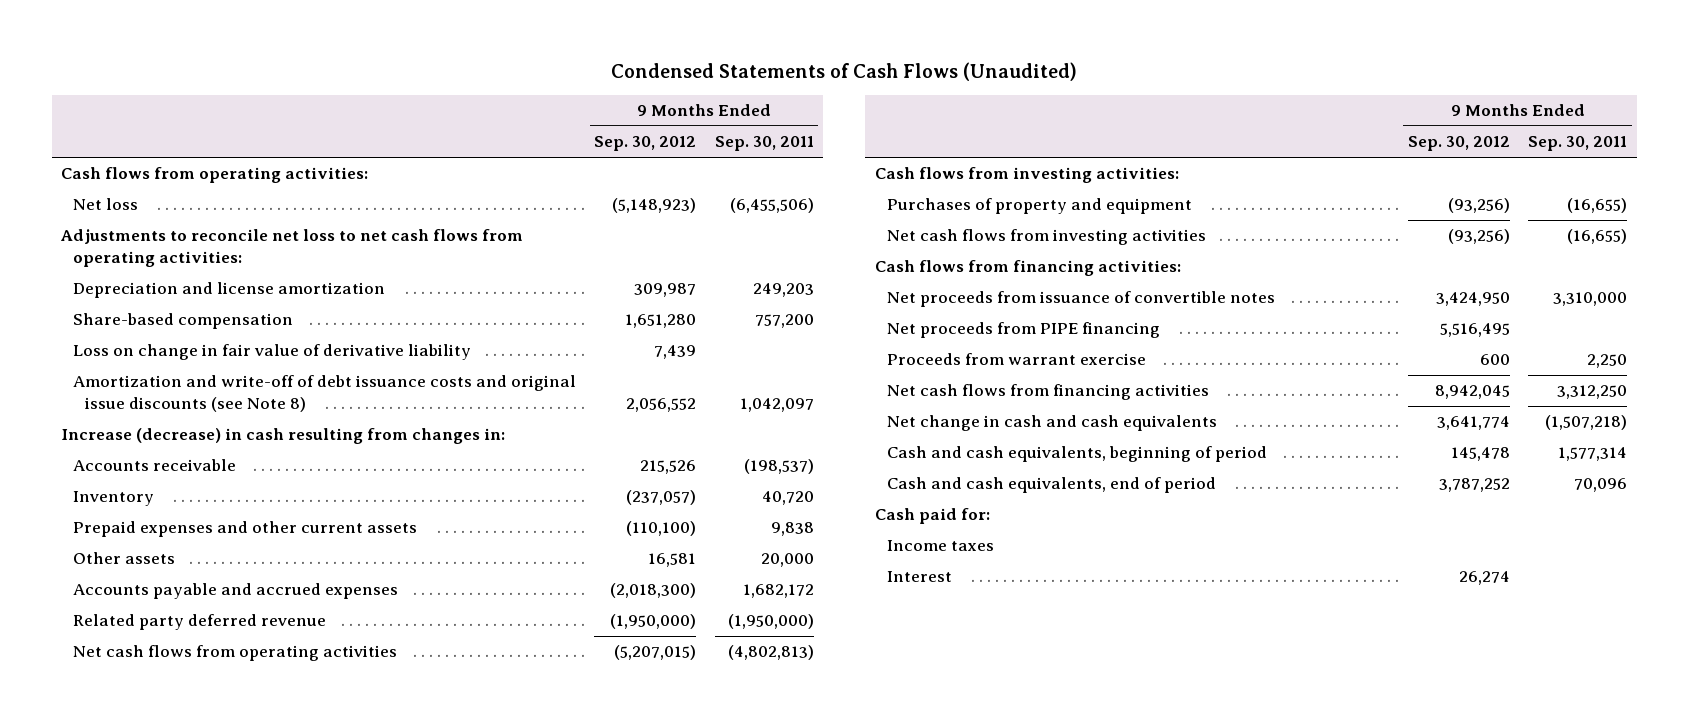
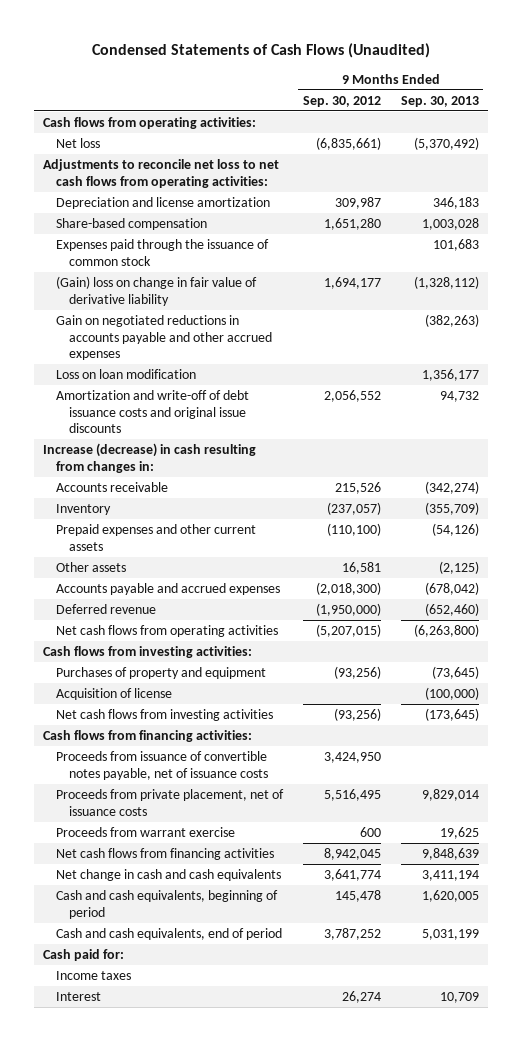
[714,136,814,152] Sep. 30, 2011 -> none
none -> [400,95,479,107] Sep. 30, 2013
[612,198,697,214] (5,148,923) -> [315,136,381,150] (6,835,661)
none -> [56,238,270,266] Expenses paid through the issuance of common stock
[73,344,472,361] Loss on change in fair value of derivative liability -> [56,275,258,306] (Gain) loss on change in fair value of derivative liability
[654,345,697,360] 7,439 -> [323,276,381,289] 1,694,177
none -> [56,314,272,361] Gain on negotiated reductions in accounts payable and other accrued expenses
none -> [56,368,197,379] Loss on loan modification
[73,375,577,412] Amortization and write-off of debt issuance costs and original issue discounts (see Note 8) -> [56,389,250,434] Amortization and write-off of debt issuance costs and original issue discounts
[73,614,327,631] Related party deferred revenue -> [56,603,157,614] Deferred revenue
none -> [56,687,173,700] Acquisition of license
[886,291,1275,308] Net proceeds from issuance of convertible notes -> [56,750,268,780] Proceeds from issuance of convertible notes payable, net of issuance costs
[886,322,1160,339] Net proceeds from PIPE financing -> [56,788,285,816] Proceeds from private placement, net of issuance costs

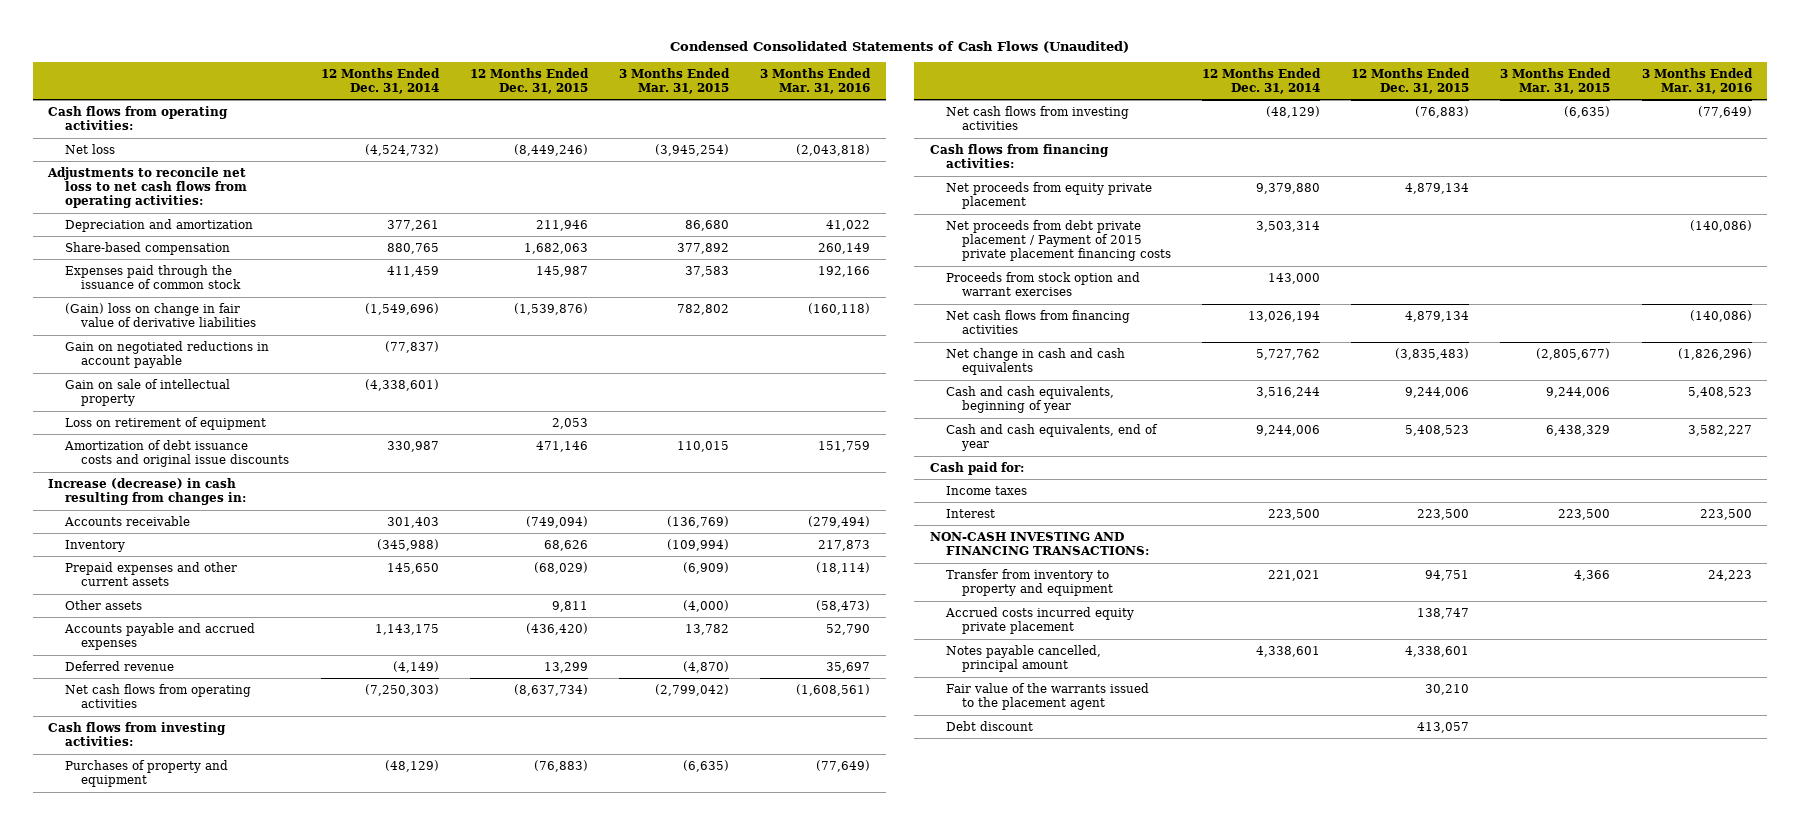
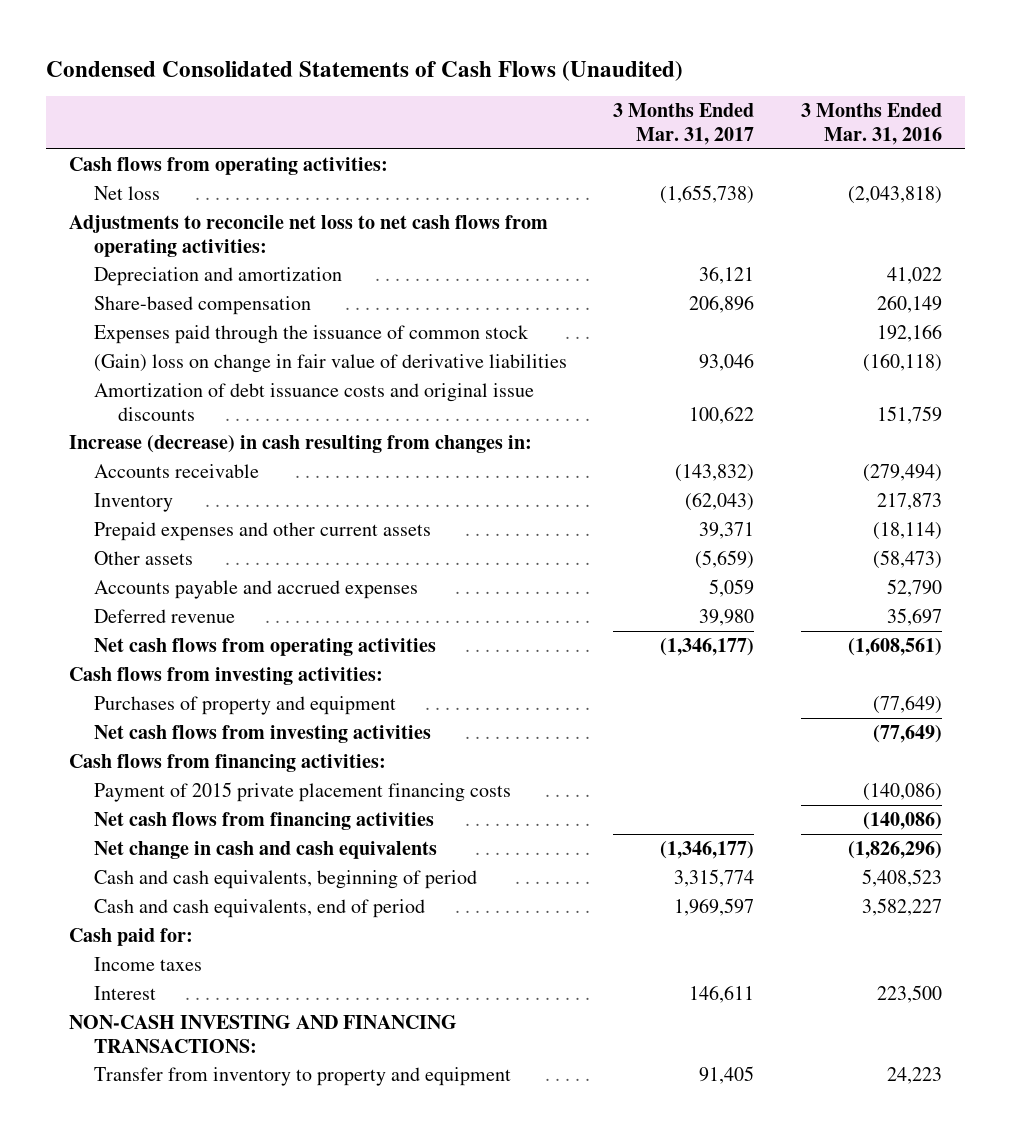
[321,67,441,94] 12 Months Ended Dec. 31, 2014 -> none
[470,67,590,94] 12 Months Ended Dec. 31, 2015 -> none
[619,67,731,94] 3 Months Ended Mar. 31, 2015 -> none
none -> [613,103,755,145] 3 Months Ended Mar. 31, 2017
[64,340,269,369] Gain on negotiated reductions in account payable -> none
[64,378,230,407] Gain on sale of intellectual property -> none
[64,416,266,430] Loss on retirement of equipment -> none
[945,181,1152,210] Net proceeds from equity private placement -> none
[945,271,1140,297] Proceeds from stock option and warrant exercises -> none
[945,219,1172,262] Net proceeds from debt private placement / Payment of 2015 private placement financing costs -> [93,782,511,803] Payment of 2015 private placement financing costs
[945,385,1114,414] Cash and cash equivalents, beginning of year -> [93,870,477,890] Cash and cash equivalents, beginning of period
[945,423,1158,452] Cash and cash equivalents, end of year -> [93,899,425,919] Cash and cash equivalents, end of period
[944,606,1134,635] Accrued costs incurred equity private placement -> none
[945,644,1101,673] Notes payable cancelled, principal amount -> none
[945,682,1149,711] Fair value of the warrants issued to the placement agent -> none
[945,720,1033,731] Debt discount -> none

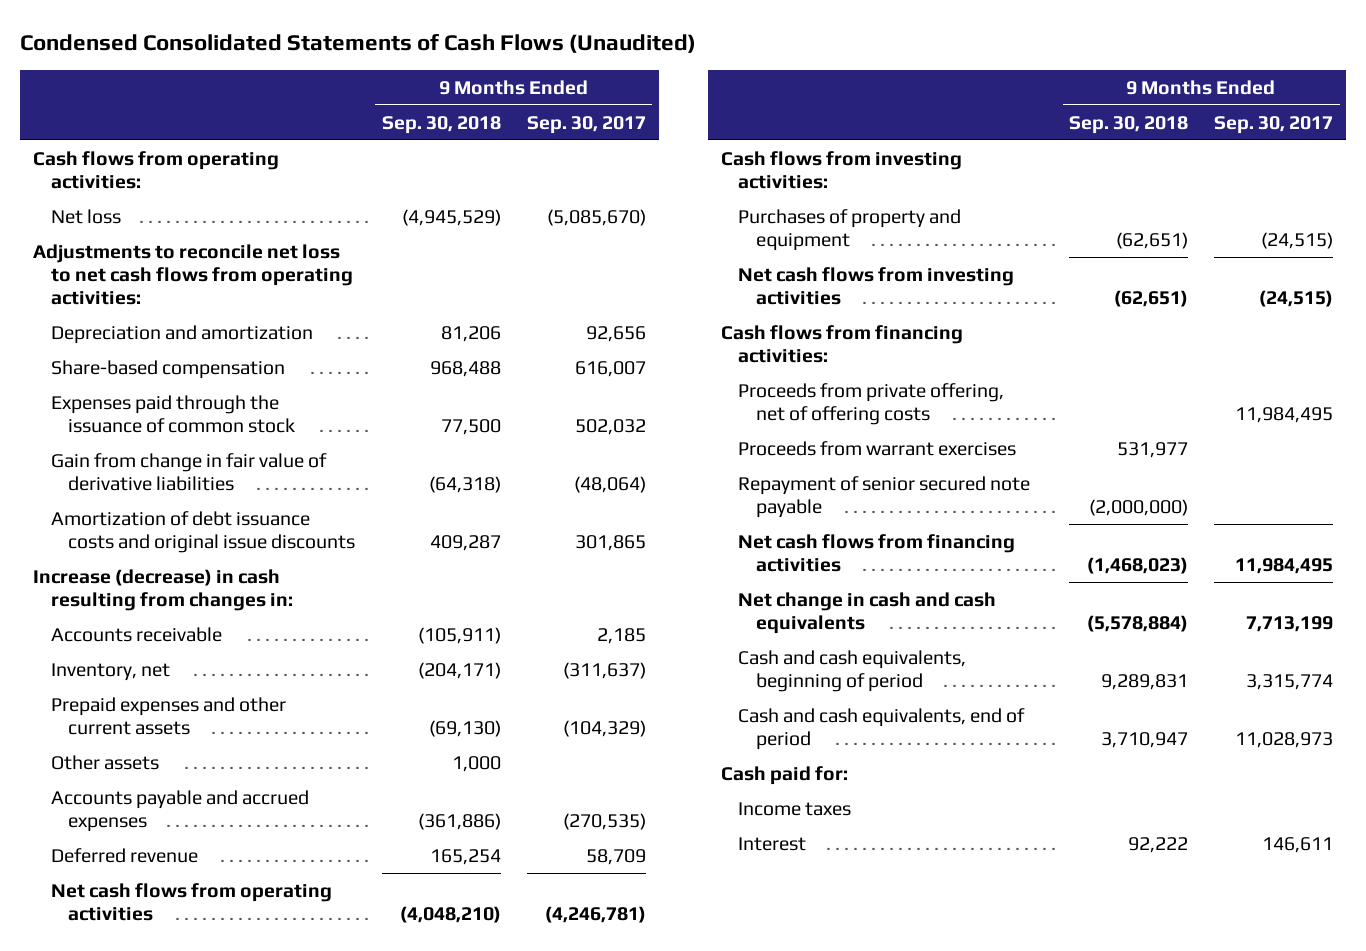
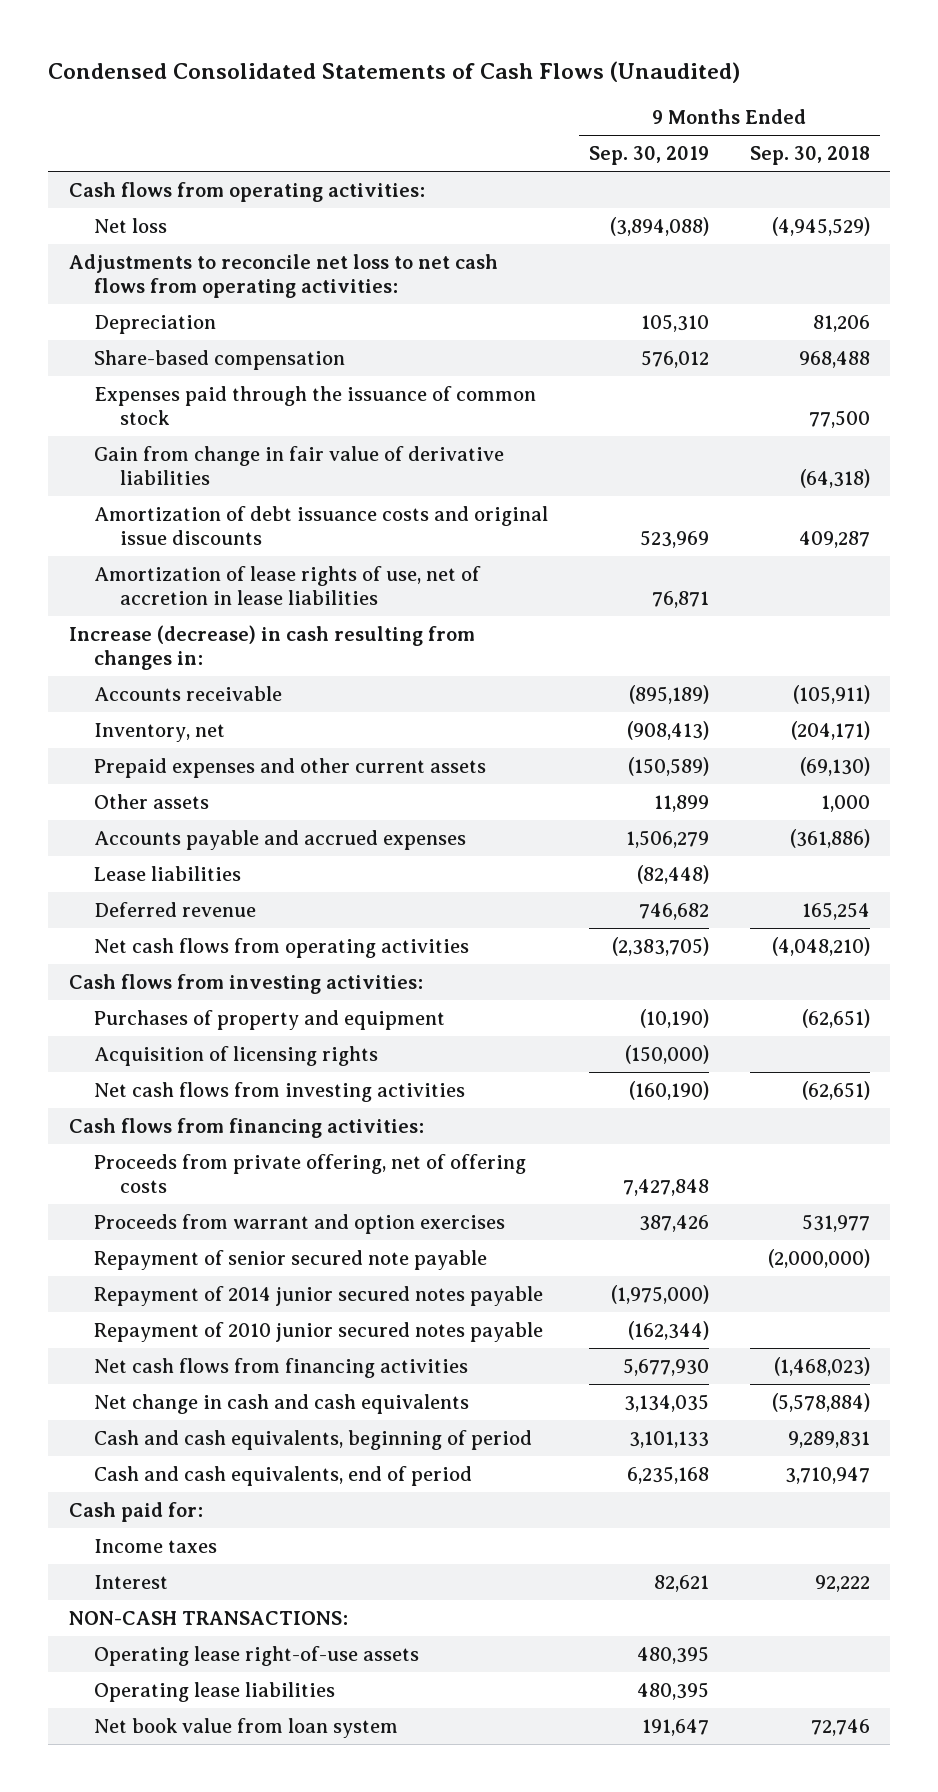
[526,115,646,134] Sep. 30, 2017 -> none
none -> [588,146,709,166] Sep. 30, 2019
[50,324,313,344] Depreciation and amortization -> [94,314,217,334] Depreciation
none -> [94,565,482,605] Amortization of lease rights of use, net of accretion in lease liabilities
none -> [94,865,242,881] Lease liabilities
none -> [94,1045,379,1066] Acquisition of licensing rights
[738,440,1017,456] Proceeds from warrant exercises -> [94,1213,506,1234] Proceeds from warrant and option exercises
none -> [94,1285,544,1306] Repayment of 2014 junior secured notes payable
none -> [94,1321,544,1342] Repayment of 2010 junior secured notes payable
none -> [68,1610,348,1625] NON-CASH TRANSACTIONS:
none -> [94,1645,420,1666] Operating lease right-of-use assets
none -> [94,1681,336,1702] Operating lease liabilities
none -> [94,1717,399,1738] Net book value from loan system

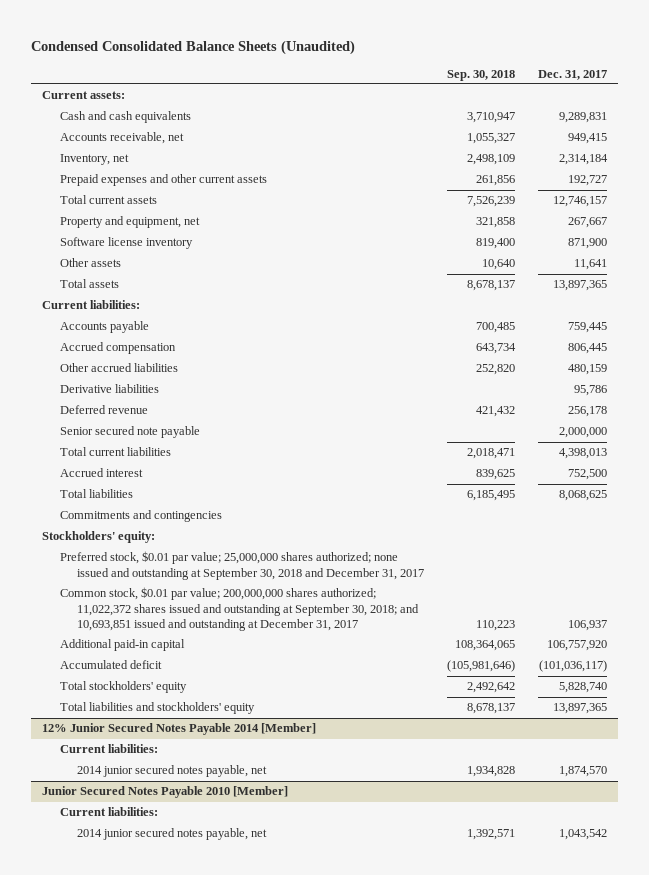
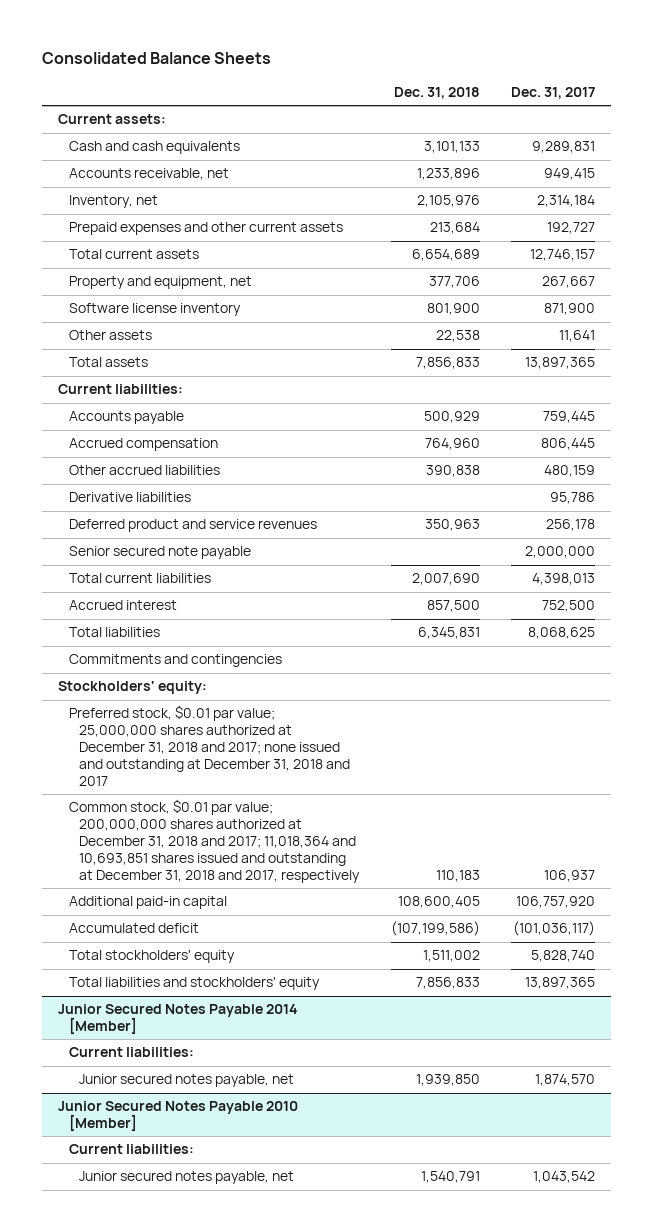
[30,39,355,55] Condensed Consolidated Balance Sheets (Unaudited) -> [42,52,272,65] Consolidated Balance Sheets
[447,69,516,81] Sep. 30, 2018 -> none
none -> [393,86,480,99] Dec. 31, 2018
[59,405,148,415] Deferred revenue -> [68,519,317,533] Deferred product and service revenues
[59,551,425,580] Preferred stock, $0.01 par value; 25,000,000 shares authorized; none issued and outstanding at September 30, 2018 and December 31, 2017 -> [68,705,351,786] Preferred stock, $0.01 par value; 25,000,000 shares authorized at December 31, 2018 and 2017; none issued and outstanding at December 31, 2018 and 2017
[59,587,420,631] Common stock, $0.01 par value; 200,000,000 shares authorized; 11,022,372 shares issued and outstanding at September 30, 2018; and 10,693,851 issued and outstanding at December 31, 2017 -> [68,799,361,883] Common stock, $0.01 par value; 200,000,000 shares authorized at December 31, 2018 and 2017; 11,018,364 and 10,693,851 shares issued and outstanding at December 31, 2018 and 2017, respectively
[42,723,317,736] 12% Junior Secured Notes Payable 2014 [Member] -> [58,1004,299,1035] Junior Secured Notes Payable 2014 [Member]
[77,765,268,778] 2014 junior secured notes payable, net -> [79,1074,295,1088] Junior secured notes payable, net
[77,828,268,841] 2014 junior secured notes payable, net -> [79,1171,295,1185] Junior secured notes payable, net

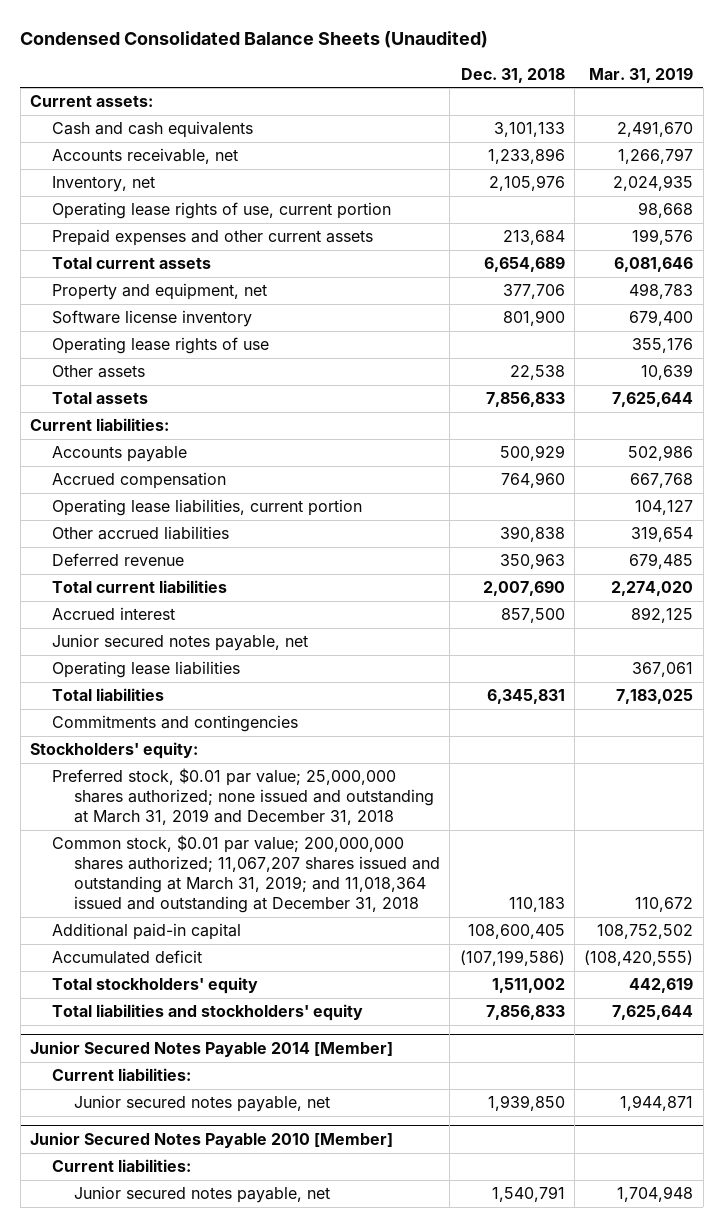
[42,52,272,65] Consolidated Balance Sheets -> [20,30,489,48] Condensed Consolidated Balance Sheets (Unaudited)
[510,86,595,99] Dec. 31, 2017 -> none
none -> [589,66,694,83] Mar. 31, 2019
none -> [52,202,392,220] Operating lease rights of use, current portion
none -> [52,337,270,355] Operating lease rights of use
none -> [52,499,363,517] Operating lease liabilities, current portion
[68,492,191,503] Derivative liabilities -> none
[68,546,251,560] Senior secured note payable -> none
[68,519,317,533] Deferred product and service revenues -> [52,553,185,567] Deferred revenue
none -> [52,634,309,652] Junior secured notes payable, net
none -> [52,661,241,679] Operating lease liabilities
[68,705,351,786] Preferred stock, $0.01 par value; 25,000,000 shares authorized at December 31, 2018 and 2017; none issued and outstanding at December 31, 2018 and 2017 -> [52,768,434,826] Preferred stock, $0.01 par value; 25,000,000 shares authorized; none issued and outstanding at March 31, 2019 and December 31, 2018
[68,799,361,883] Common stock, $0.01 par value; 200,000,000 shares authorized at December 31, 2018 and 2017; 11,018,364 and 10,693,851 shares issued and outstanding at December 31, 2018 and 2017, respectively -> [52,835,440,913] Common stock, $0.01 par value; 200,000,000 shares authorized; 11,067,207 shares issued and outstanding at March 31, 2019; and 11,018,364 issued and outstanding at December 31, 2018

